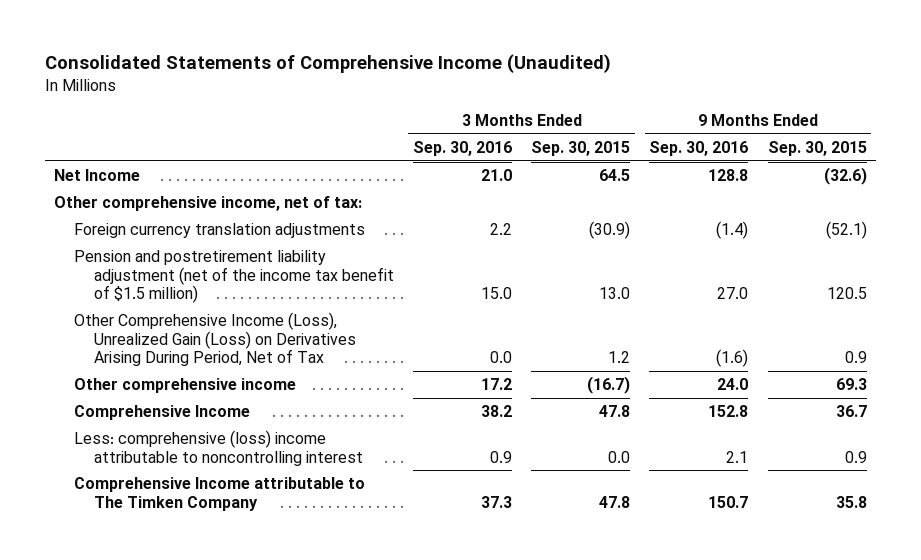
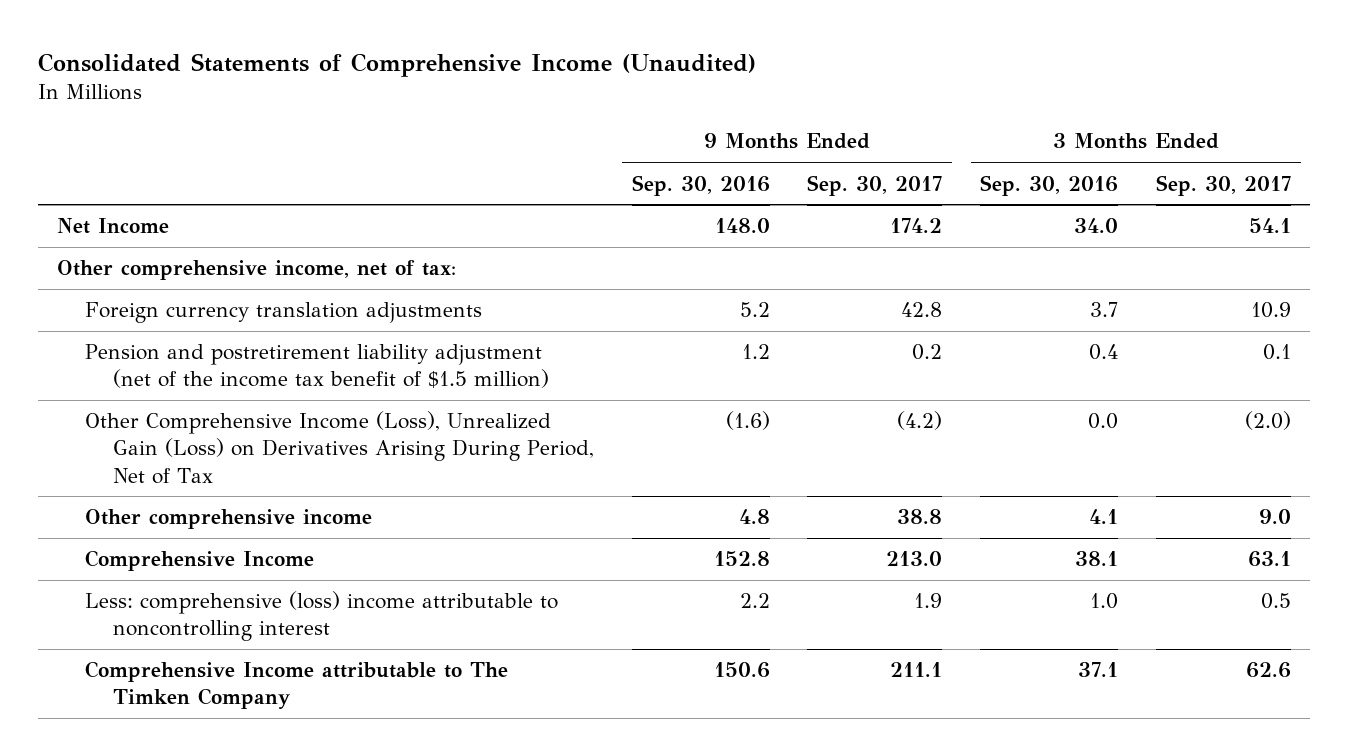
[531,140,631,156] Sep. 30, 2015 -> none
[767,140,867,156] Sep. 30, 2015 -> none
none -> [807,174,943,196] Sep. 30, 2017
none -> [1156,174,1292,196] Sep. 30, 2017
[481,169,513,182] 21.0 -> [1074,218,1119,234] 34.0
[708,169,749,182] 128.8 -> [714,218,770,234] 148.0
[490,223,513,236] 2.2 -> [1090,302,1119,318] 3.7
[716,221,749,240] (1.4) -> [739,302,770,318] 5.2
[481,286,513,299] 15.0 -> [1089,344,1119,361] 0.4
[717,286,749,299] 27.0 -> [741,344,770,360] 1.2
[481,378,513,391] 17.2 -> [1089,509,1119,525] 4.1
[717,378,749,391] 24.0 -> [738,509,770,525] 4.8
[481,405,513,418] 38.2 -> [1075,551,1119,567] 38.1
[490,450,513,463] 0.9 -> [1090,593,1119,610] 1.0
[726,450,749,463] 2.1 -> [739,593,770,609] 2.2
[481,495,513,508] 37.3 -> [1078,662,1119,678] 37.1
[708,495,749,508] 150.7 -> [713,662,770,679] 150.6

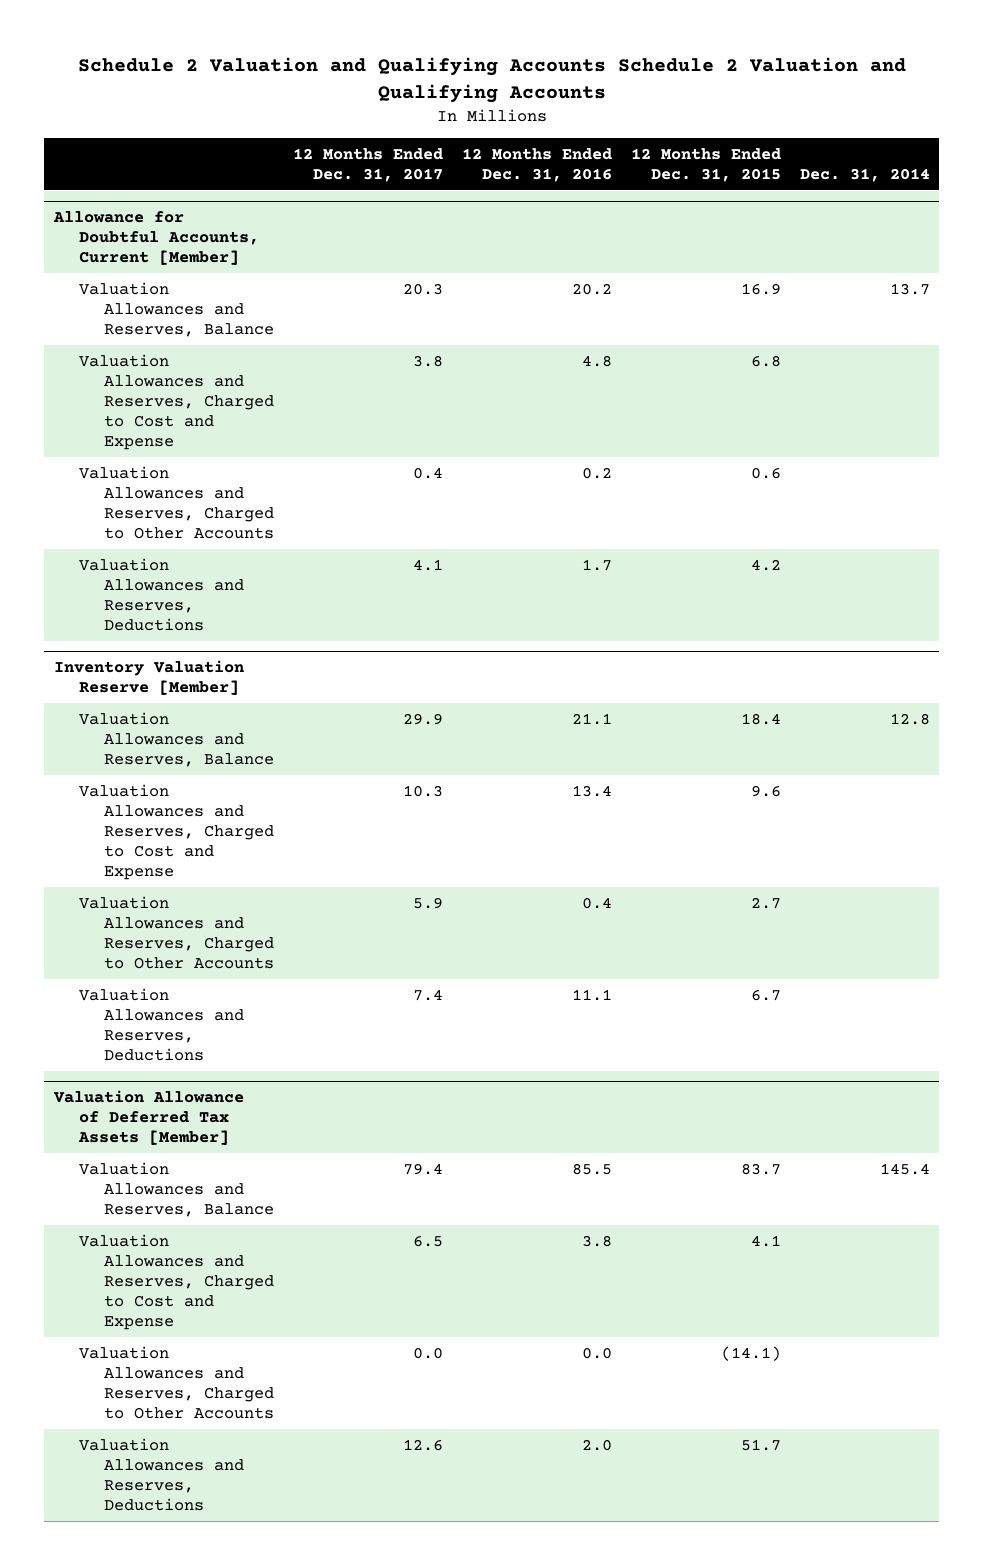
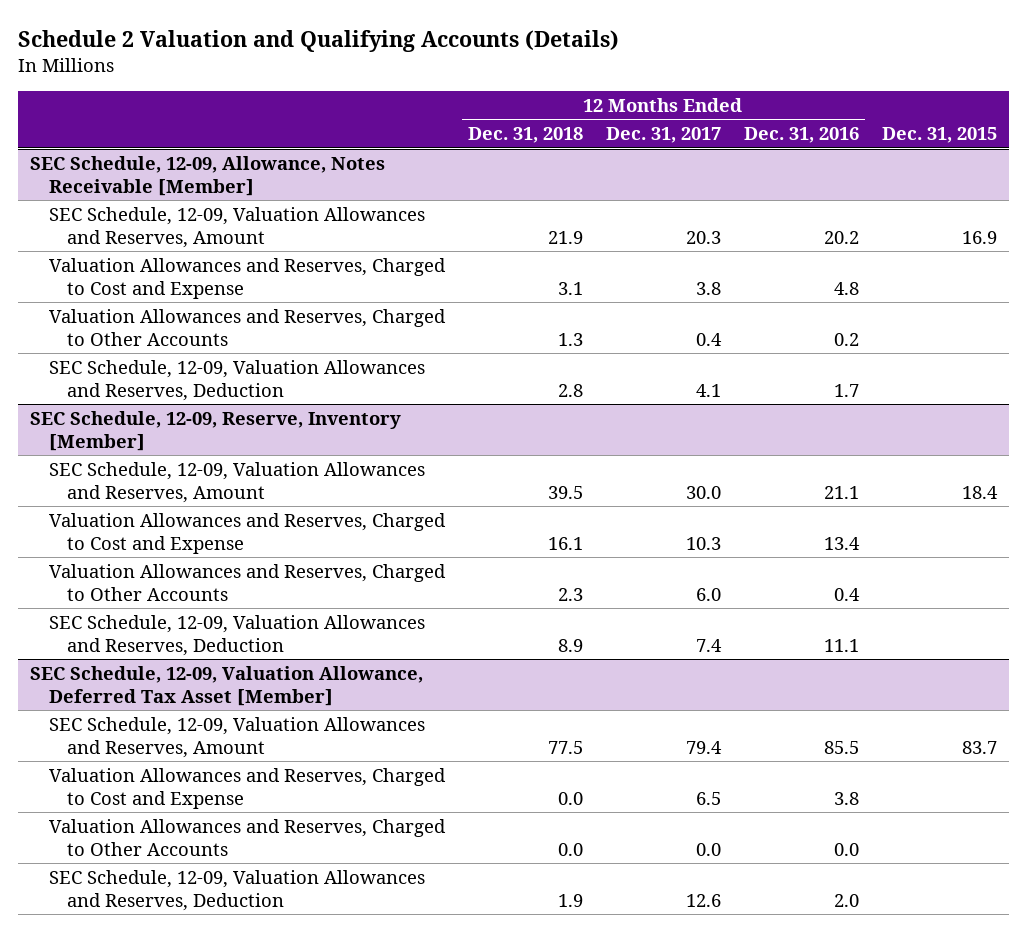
[77,57,906,103] Schedule 2 Valuation and Qualifying Accounts Schedule 2 Valuation and Qualifying Accounts -> [18,30,620,53] Schedule 2 Valuation and Qualifying Accounts (Details)
[630,147,781,182] 12 Months Ended Dec. 31, 2015 -> none
[799,167,930,182] Dec. 31, 2014 -> none
none -> [467,127,583,144] Dec. 31, 2018
none -> [882,127,998,144] Dec. 31, 2015
[52,210,259,265] Allowance for Doubtful Accounts, Current [Member] -> none
none -> [29,155,385,196] SEC Schedule, 12-09, Allowance, Notes Receivable [Member]
[78,281,275,337] Valuation Allowances and Reserves, Balance -> [48,206,425,248] SEC Schedule, 12-09, Valuation Allowances and Reserves, Amount
[78,557,245,631] Valuation Allowances and Reserves, Deductions -> [48,359,425,401] SEC Schedule, 12-09, Valuation Allowances and Reserves, Deduction
[53,659,244,695] Inventory Valuation Reserve [Member] -> [29,410,401,451] SEC Schedule, 12-09, Reserve, Inventory [Member]
[78,711,275,767] Valuation Allowances and Reserves, Balance -> [48,461,425,503] SEC Schedule, 12-09, Valuation Allowances and Reserves, Amount
[402,712,443,725] 29.9 -> [685,485,721,499] 30.0
[412,896,443,909] 5.9 -> [695,587,721,601] 6.0
[78,987,245,1061] Valuation Allowances and Reserves, Deductions -> [48,614,425,656] SEC Schedule, 12-09, Valuation Allowances and Reserves, Deduction
[52,1089,244,1145] Valuation Allowance of Deferred Tax Assets [Member] -> [29,665,423,706] SEC Schedule, 12-09, Valuation Allowance, Deferred Tax Asset [Member]
[78,1161,275,1217] Valuation Allowances and Reserves, Balance -> [48,716,425,758] SEC Schedule, 12-09, Valuation Allowances and Reserves, Amount
[78,1437,245,1511] Valuation Allowances and Reserves, Deductions -> [48,869,425,911] SEC Schedule, 12-09, Valuation Allowances and Reserves, Deduction

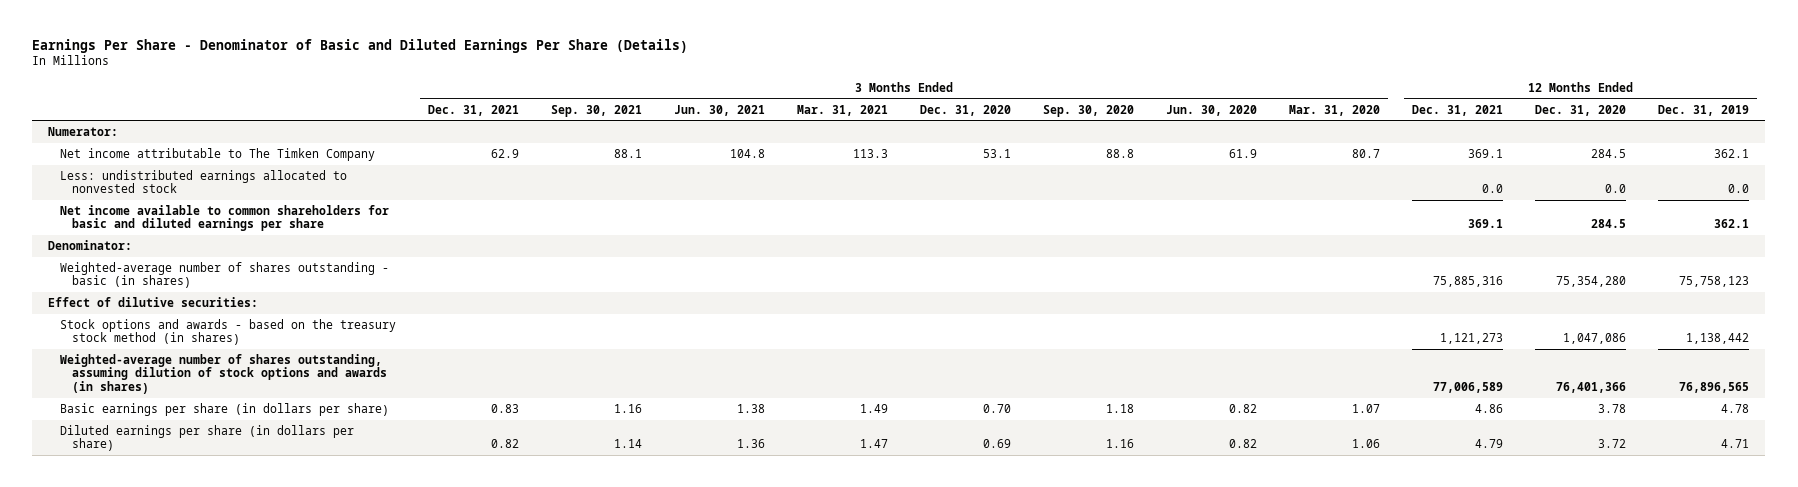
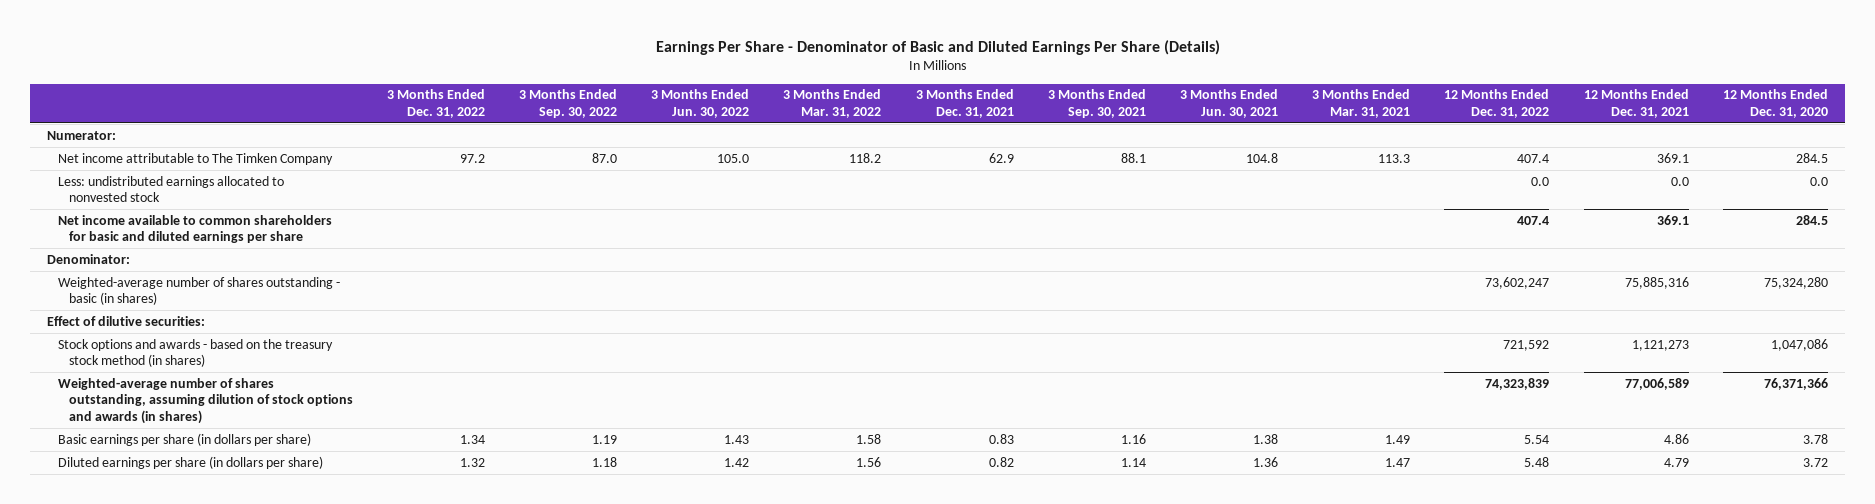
[920,104,1012,116] Dec. 31, 2020 -> none
[1043,104,1135,117] Sep. 30, 2020 -> none
[1166,104,1258,116] Jun. 30, 2020 -> none
[1289,104,1381,116] Mar. 31, 2020 -> none
[1658,104,1750,116] Dec. 31, 2019 -> none
none -> [386,89,485,118] 3 Months Ended Dec. 31, 2022
none -> [519,89,618,118] 3 Months Ended Sep. 30, 2022
none -> [651,89,750,118] 3 Months Ended Jun. 30, 2022
none -> [783,89,882,118] 3 Months Ended Mar. 31, 2022
none -> [1444,89,1550,118] 12 Months Ended Dec. 31, 2022
[1556,276,1627,288] 75,354,280 -> [1763,276,1828,289] 75,324,280
[1556,381,1627,393] 76,401,366 -> [1763,377,1828,390] 76,371,366

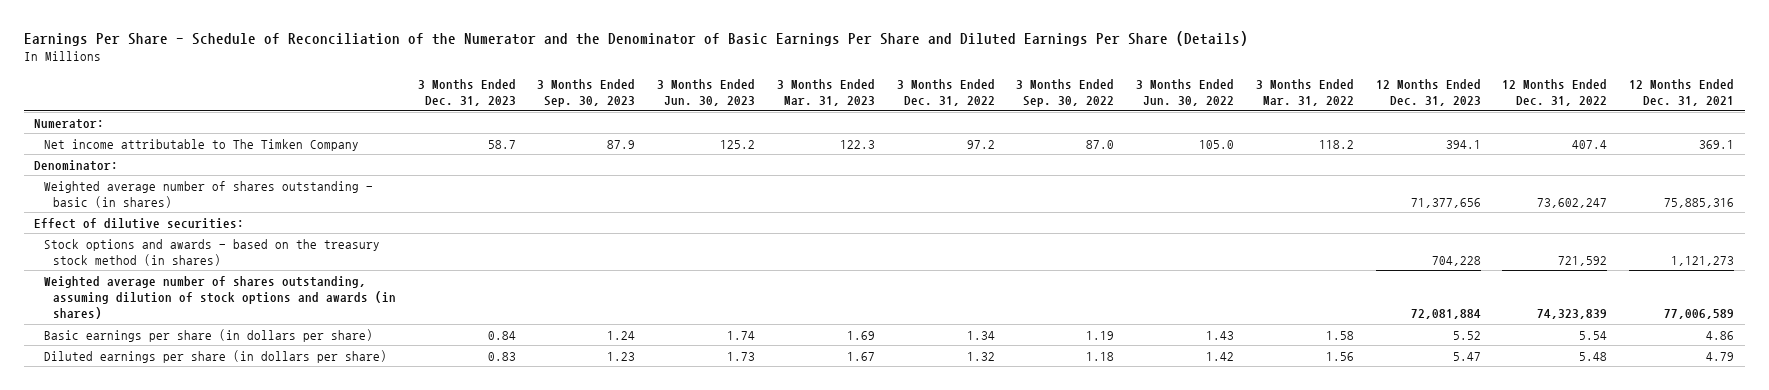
[655,39,1220,55] Earnings Per Share - Denominator of Basic and Diluted Earnings Per Share (Details) -> [23,31,1248,47] Earnings Per Share - Schedule of Reconciliation of the Numerator and the Denominator of Basic Earnings Per Share and Diluted Earnings Per Share (Details)
[915,89,1014,118] 3 Months Ended Dec. 31, 2021 -> none
[1047,89,1146,118] 3 Months Ended Sep. 30, 2021 -> none
[1179,89,1278,118] 3 Months Ended Jun. 30, 2021 -> none
[1312,89,1411,118] 3 Months Ended Mar. 31, 2021 -> none
[1722,89,1828,118] 12 Months Ended Dec. 31, 2020 -> none
none -> [417,78,516,107] 3 Months Ended Dec. 31, 2023
none -> [537,78,636,108] 3 Months Ended Sep. 30, 2023
none -> [657,78,756,107] 3 Months Ended Jun. 30, 2023
none -> [776,78,875,107] 3 Months Ended Mar. 31, 2023
none -> [1375,78,1481,107] 12 Months Ended Dec. 31, 2023
[58,175,285,203] Less: undistributed earnings allocated to nonvested stock -> none
[58,214,333,244] Net income available to common shareholders for basic and diluted earnings per share -> none
[58,276,341,306] Weighted-average number of shares outstanding - basic (in shares) -> [43,180,373,208] Weighted average number of shares outstanding - basic (in shares)
[58,377,353,424] Weighted-average number of shares outstanding, assuming dilution of stock options and awards (in shares) -> [43,275,396,320] Weighted average number of shares outstanding, assuming dilution of stock options and awards (in shares)

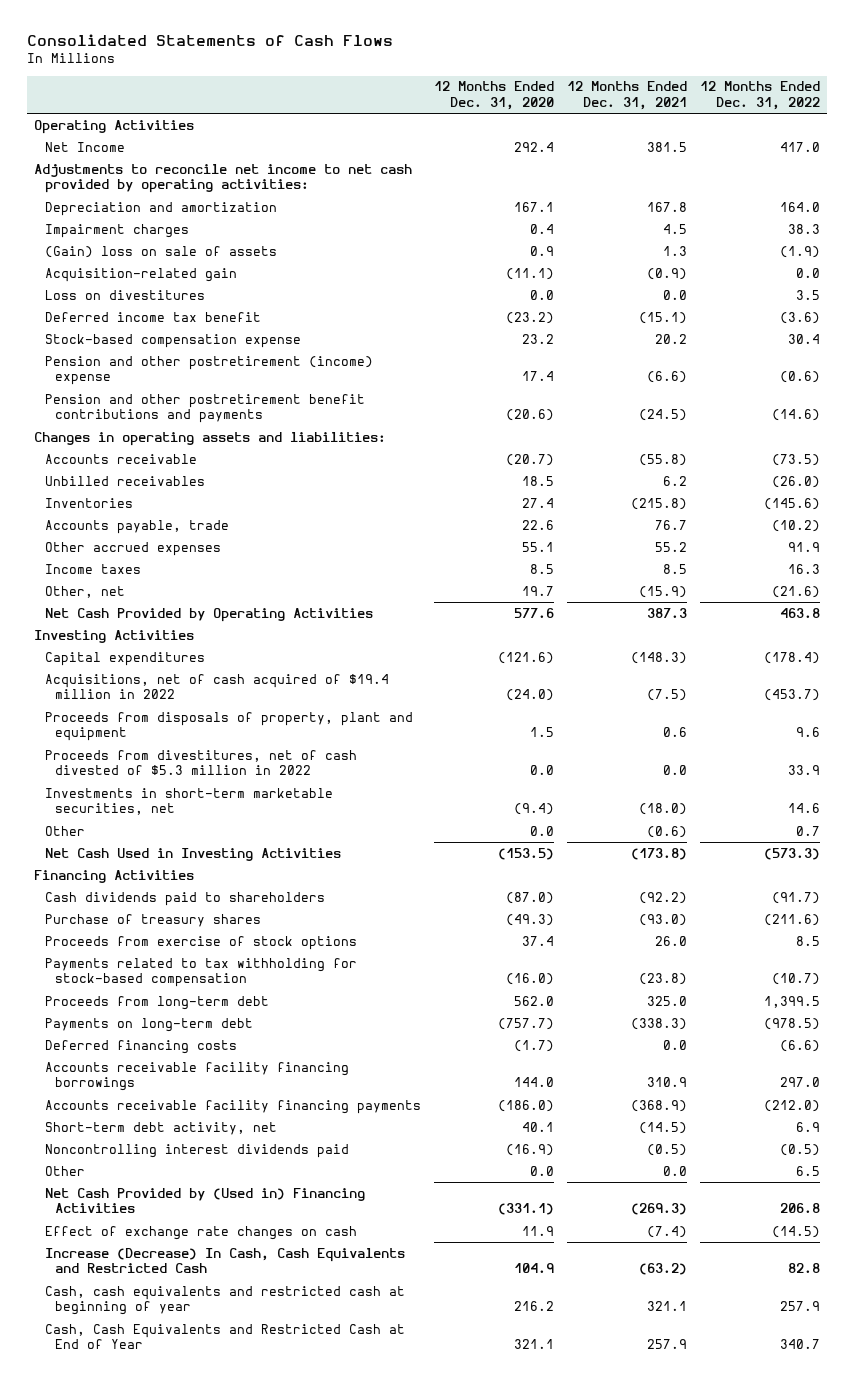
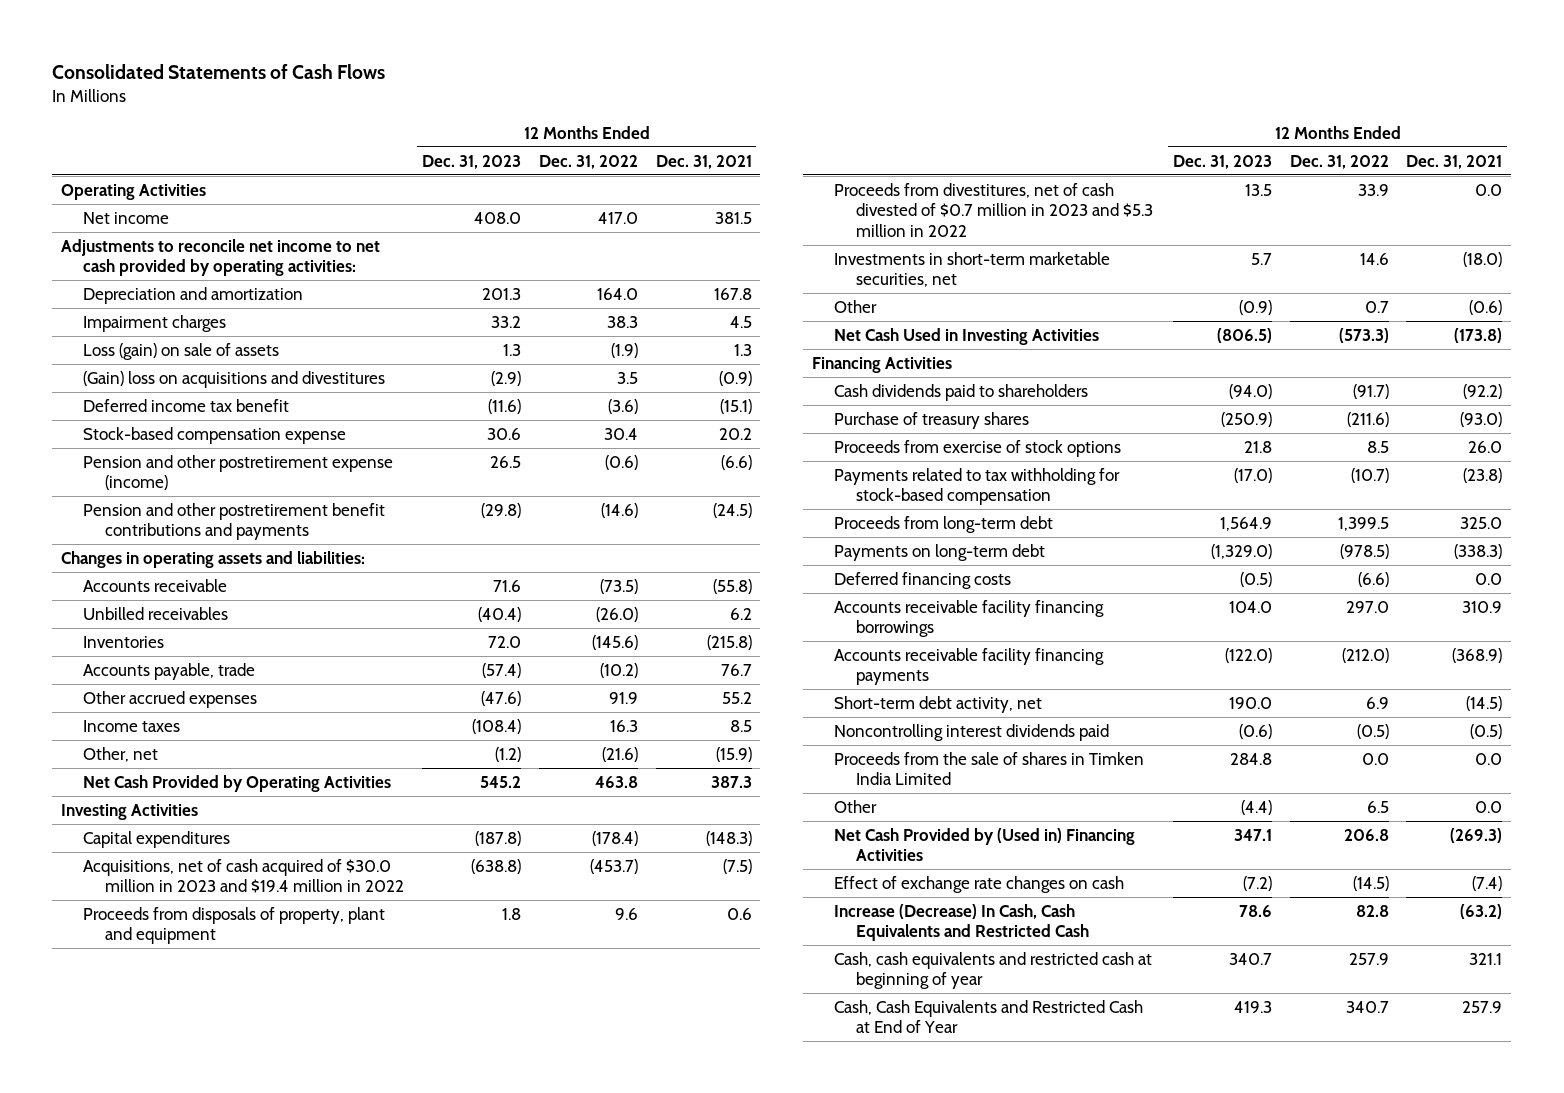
[433,81,554,110] 12 Months Ended Dec. 31, 2020 -> none
none -> [421,154,521,169] Dec. 31, 2023
[44,141,125,152] Net Income -> [83,211,170,224] Net income
[44,267,237,282] Acquisition-related gain -> none
[44,245,277,258] (Gain) loss on sale of assets -> [83,342,280,360] Loss (gain) on sale of assets
[44,289,205,300] Loss on divestitures -> [83,370,386,388] (Gain) loss on acquisitions and divestitures
[663,289,688,300] 0.0 -> [718,370,752,386] (0.9)
[44,355,373,386] Pension and other postretirement (income) expense -> [83,454,394,491] Pension and other postretirement expense (income)
[44,673,389,700] Acquisitions, net of cash acquired of $19.4 million in 2022 -> [83,858,405,894] Acquisitions, net of cash acquired of $30.0 million in 2023 and $19.4 million in 2022
[44,749,357,776] Proceeds from divestitures, net of cash divested of $5.3 million in 2022 -> [834,182,1153,237] Proceeds from divestitures, net of cash divested of $0.7 million in 2023 and $5.3 million in 2022
none -> [834,751,1145,786] Proceeds from the sale of shares in Timken India Limited

